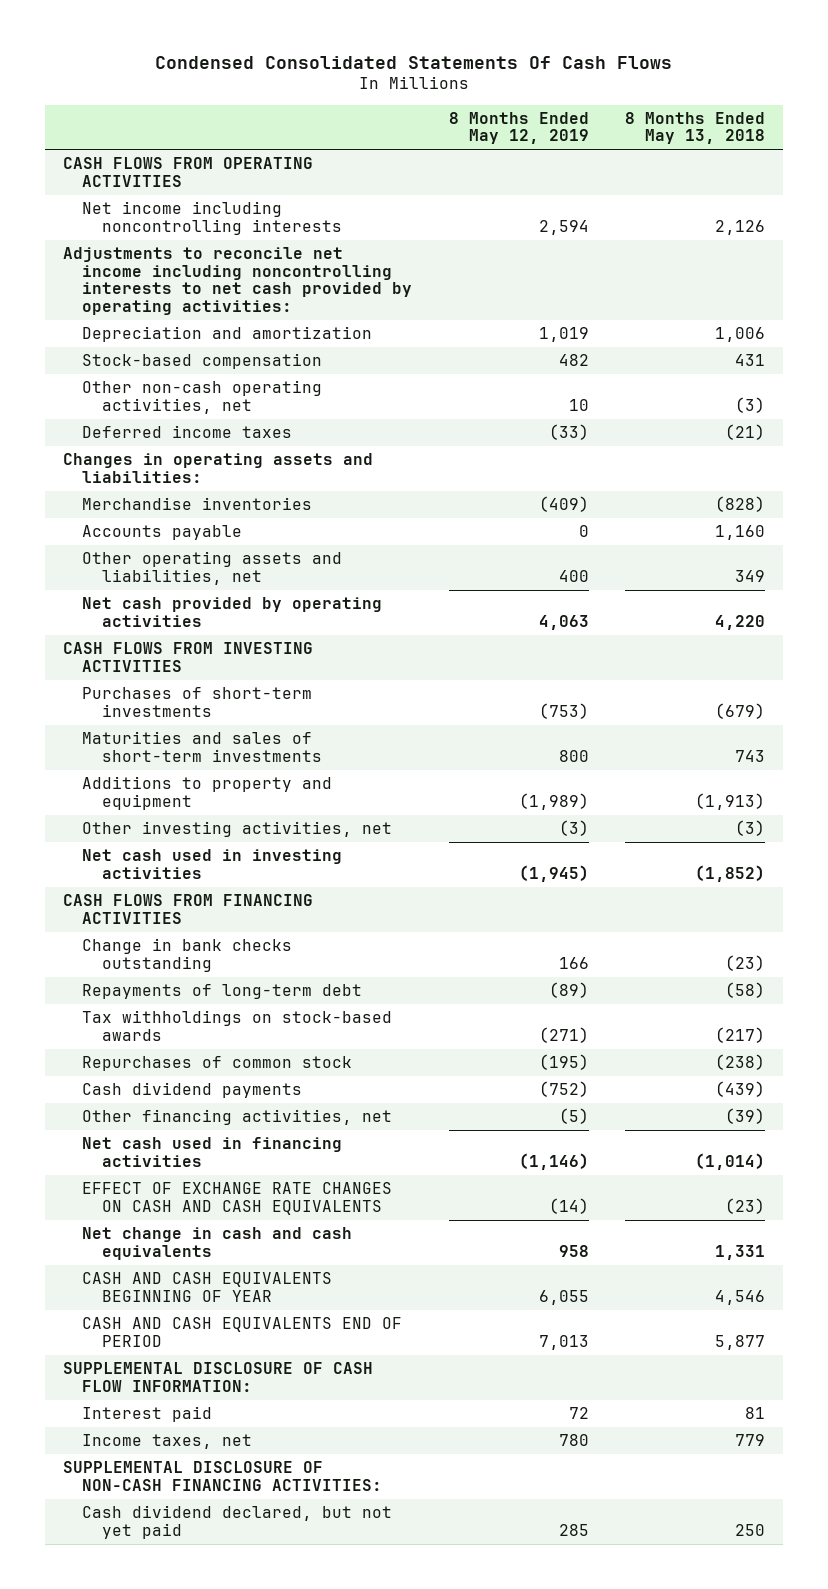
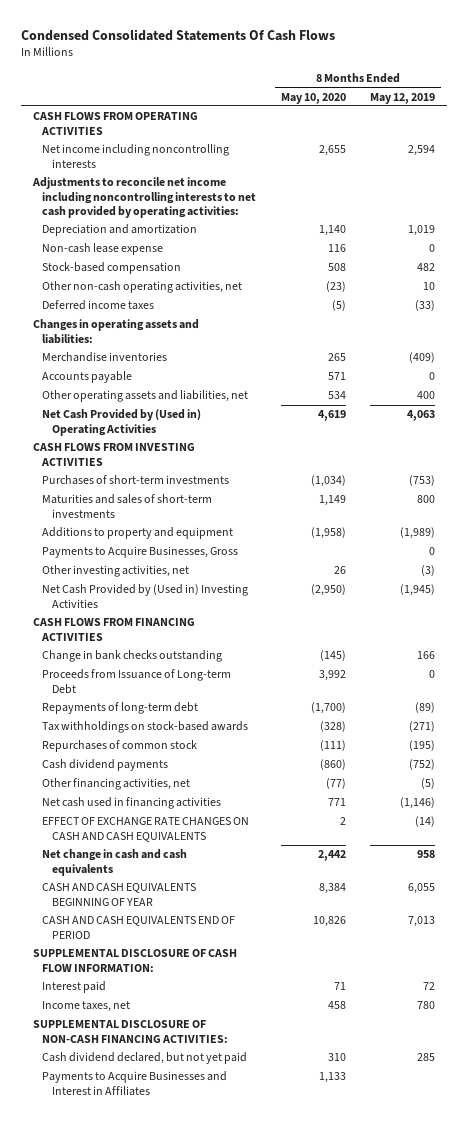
[624,111,765,145] 8 Months Ended May 13, 2018 -> none
none -> [280,92,346,104] May 10, 2020
none -> [42,243,164,256] Non-cash lease expense
[82,597,383,627] Net cash provided by operating activities -> [42,409,202,436] Net Cash Provided by (Used in) Operating Activities
none -> [42,546,239,559] Payments to Acquire Businesses, Gross
[82,849,343,879] Net cash used in investing activities -> [42,584,249,608] Net Cash Provided by (Used in) Investing Activities
none -> [42,669,232,694] Proceeds from Issuance of Long-term Debt
none -> [42,1071,228,1096] Payments to Acquire Businesses and Interest in Affiliates

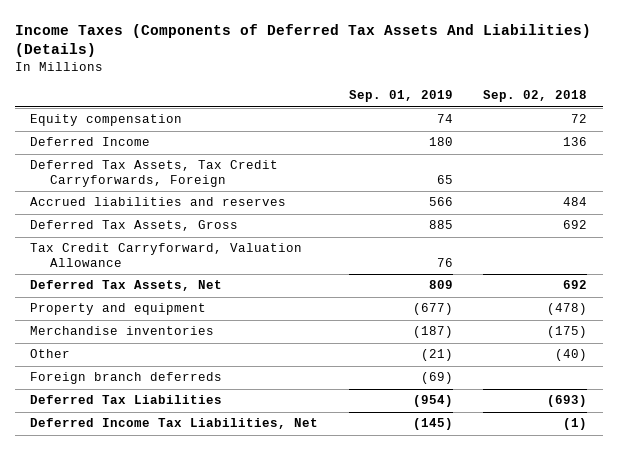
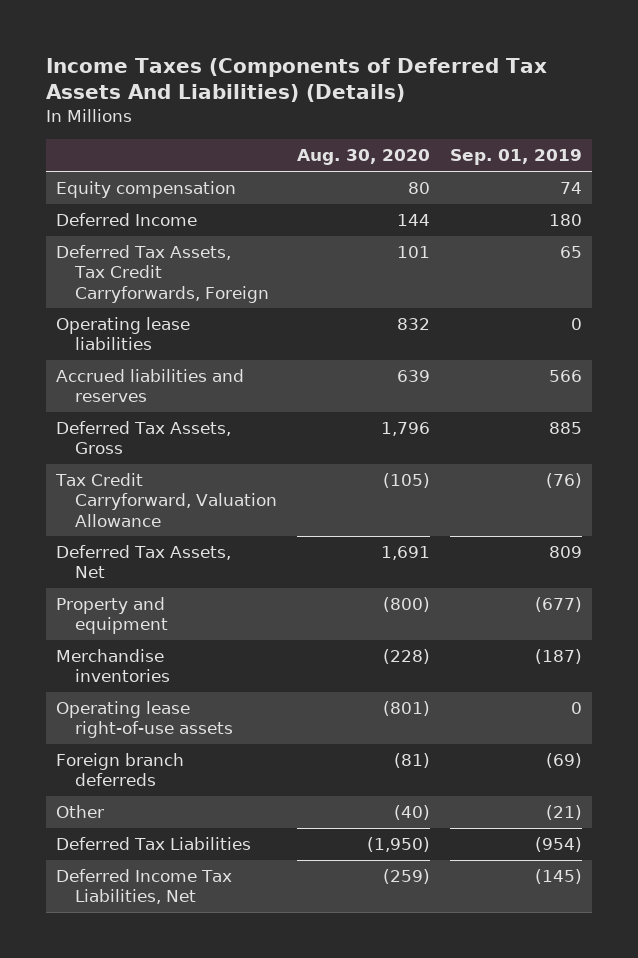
[483,90,588,103] Sep. 02, 2018 -> none
none -> [297,149,431,166] Aug. 30, 2020
none -> [56,317,191,351] Operating lease liabilities
[436,258,453,268] 76 -> [545,473,582,489] (76)
none -> [56,701,234,739] Operating lease right-of-use assets
[30,349,71,359] Other -> [56,805,105,819] Other

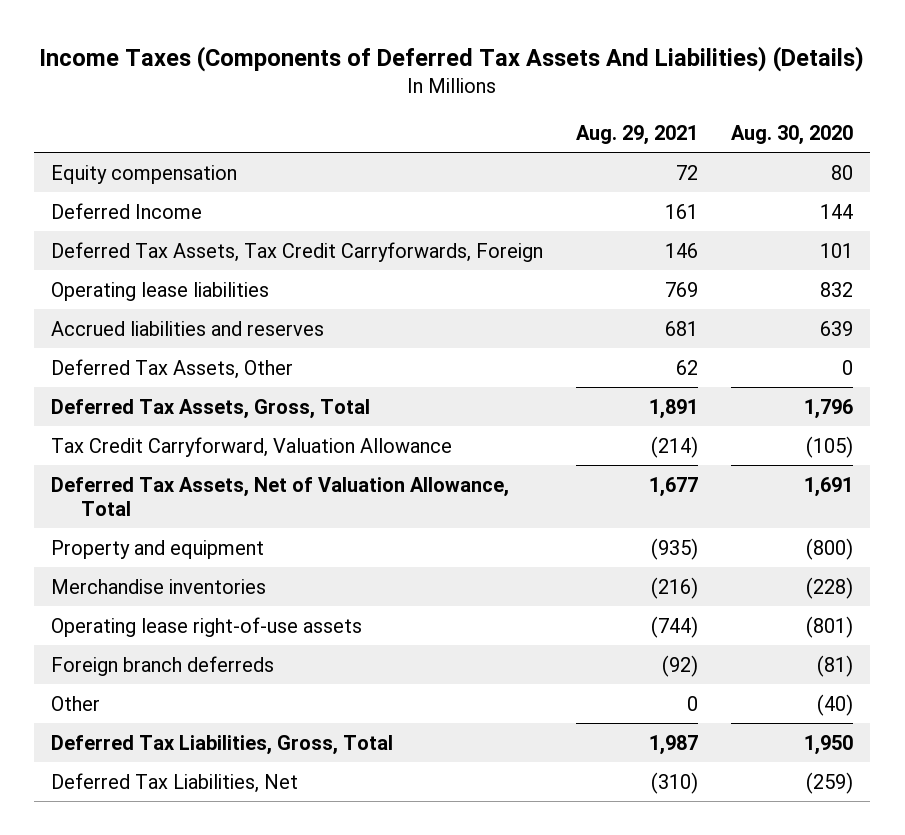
[449,149,582,166] Sep. 01, 2019 -> none
none -> [576,125,699,146] Aug. 29, 2021
none -> [51,358,294,379] Deferred Tax Assets, Other
[56,421,232,455] Deferred Tax Assets, Gross -> [51,398,371,419] Deferred Tax Assets, Gross, Total
[56,545,232,579] Deferred Tax Assets, Net -> [51,476,510,516] Deferred Tax Assets, Net of Valuation Allowance, Total
[56,869,233,905] Deferred Income Tax Liabilities, Net -> none
none -> [51,734,394,755] Deferred Tax Liabilities, Gross, Total
[56,837,252,851] Deferred Tax Liabilities -> [51,772,299,793] Deferred Tax Liabilities, Net
[367,837,431,853] (1,950) -> [806,771,854,794] (259)

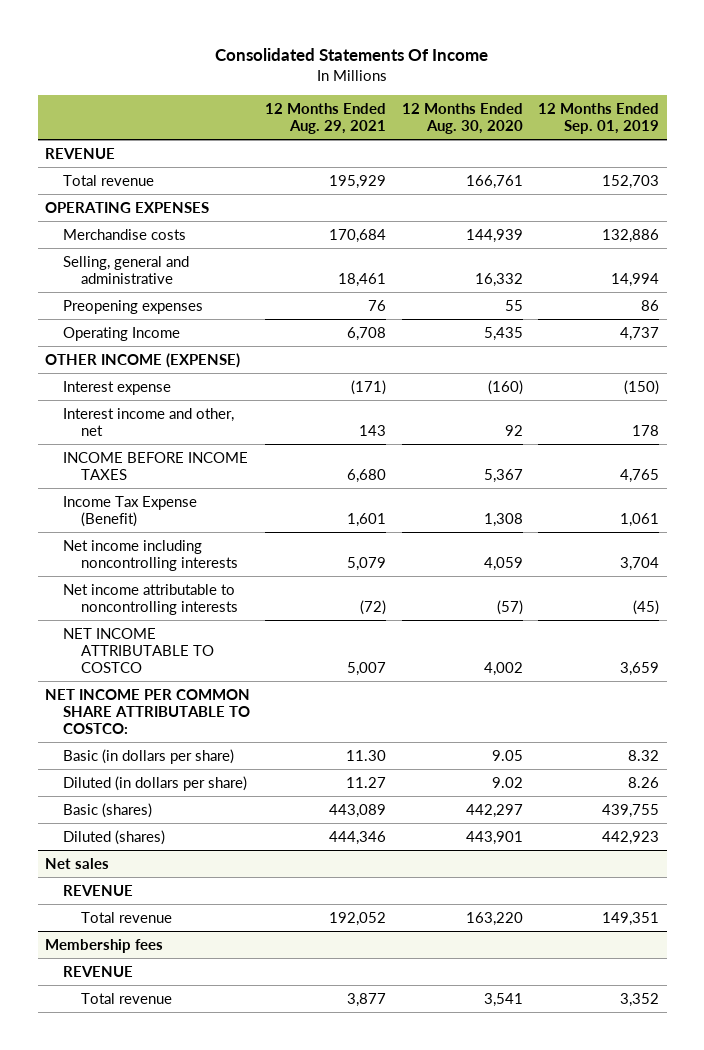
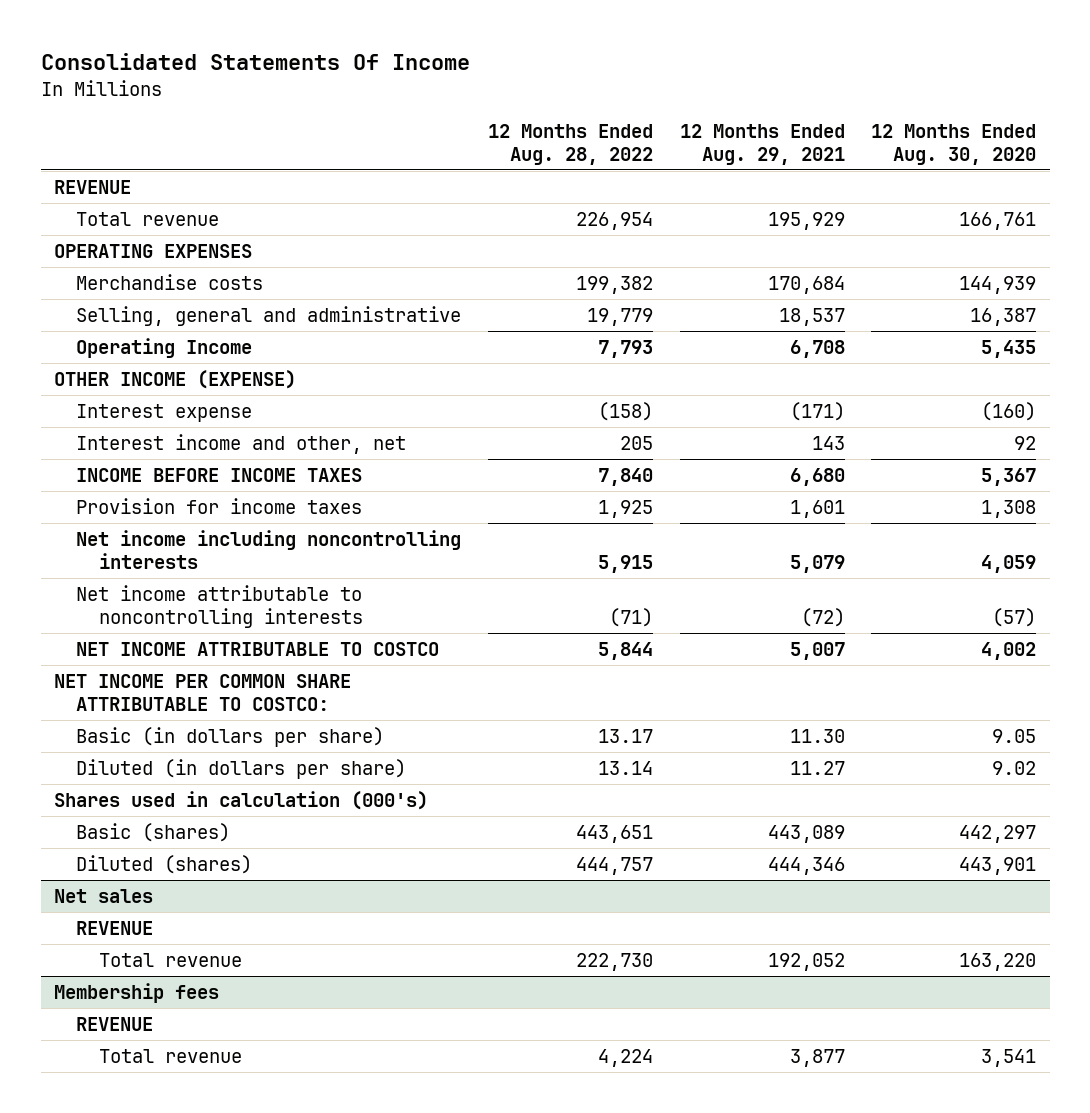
[537,103,659,135] 12 Months Ended Sep. 01, 2019 -> none
none -> [487,123,653,165] 12 Months Ended Aug. 28, 2022
[62,299,203,314] Preopening expenses -> none
[338,272,387,287] 18,461 -> [778,307,845,326] 18,537
[474,272,523,287] 16,332 -> [970,307,1037,326] 16,387
[62,495,197,527] Income Tax Expense (Benefit) -> [76,497,363,514] Provision for income taxes
none -> [53,790,428,810] Shares used in calculation (000's)

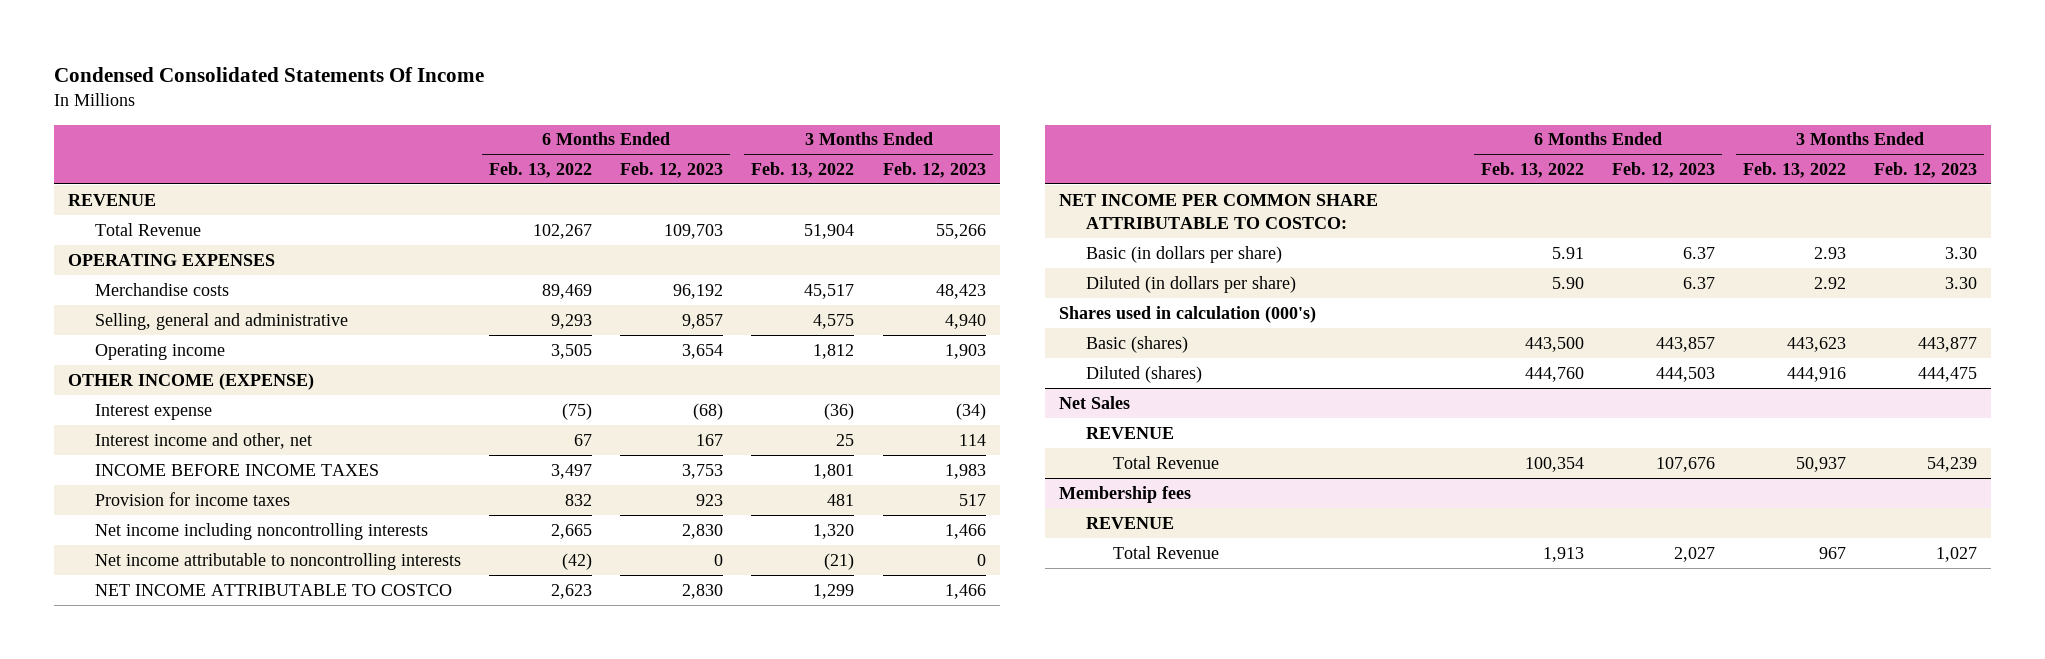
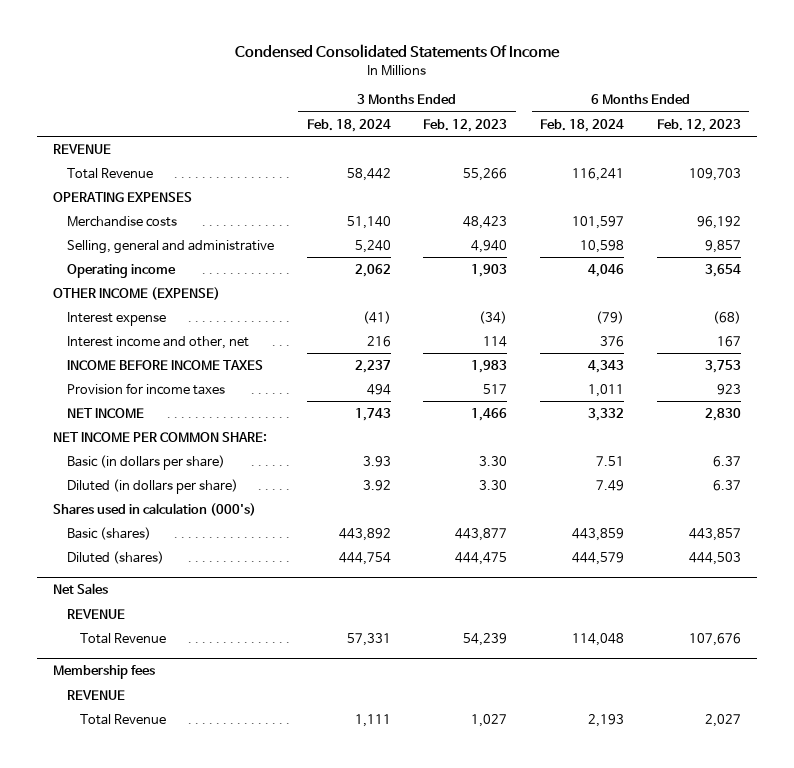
[489,162,593,179] Feb. 13, 2022 -> none
[751,162,855,179] Feb. 13, 2022 -> none
none -> [306,118,391,132] Feb. 18, 2024
none -> [540,118,625,132] Feb. 18, 2024
[94,522,428,540] Net income including noncontrolling interests -> none
[94,552,461,570] Net income attributable to noncontrolling interests -> none
[94,583,452,596] NET INCOME ATTRIBUTABLE TO COSTCO -> [66,407,144,418] NET INCOME
[1059,193,1379,229] NET INCOME PER COMMON SHARE ATTRIBUTABLE TO COSTCO: -> [53,431,268,442] NET INCOME PER COMMON SHARE:

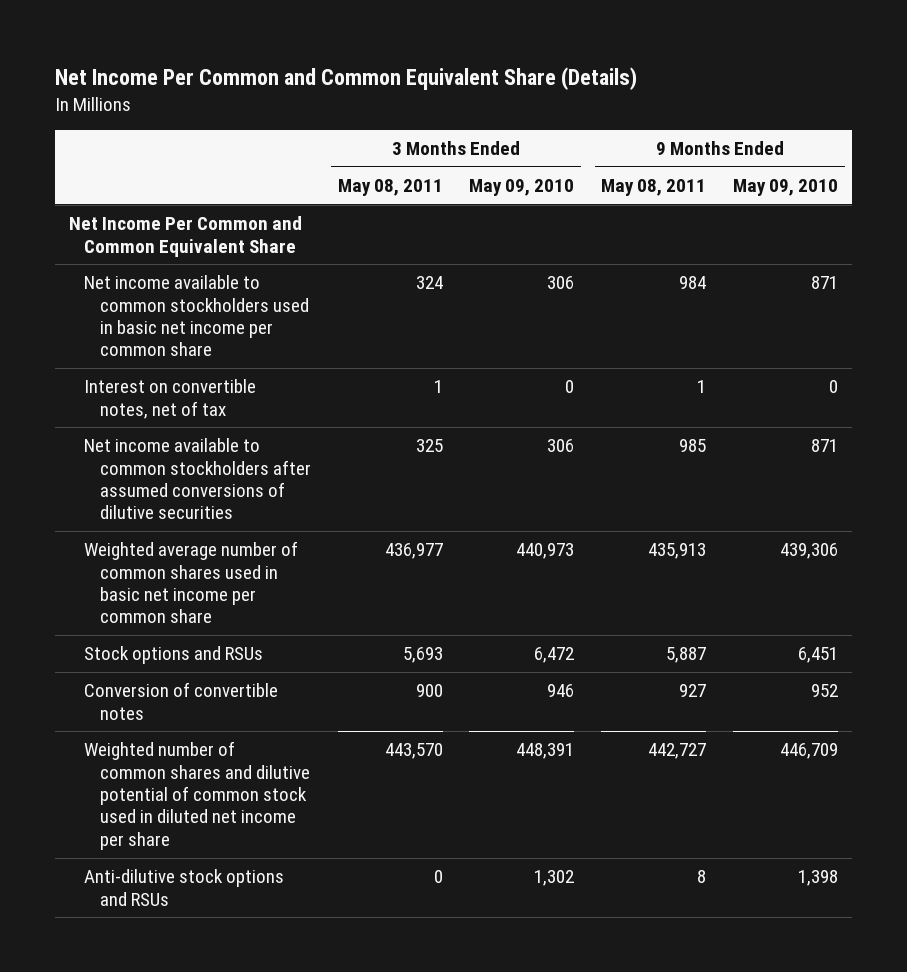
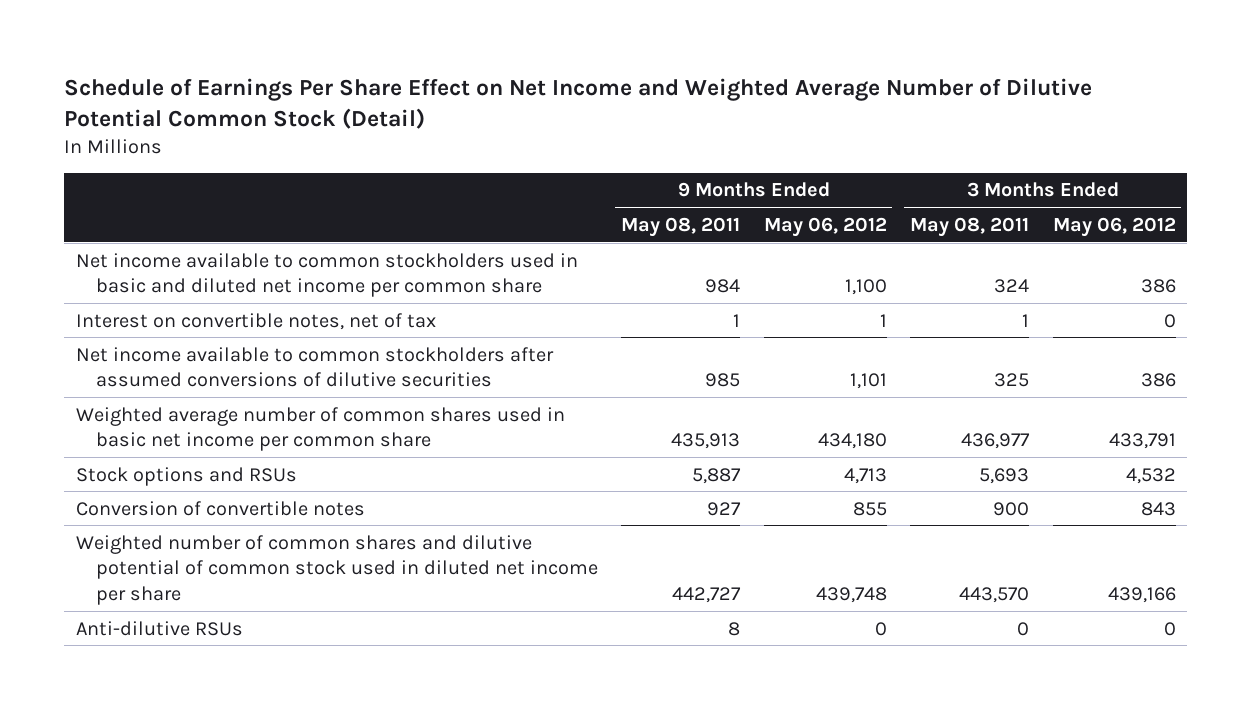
[55,66,638,90] Net Income Per Common and Common Equivalent Share (Details) -> [64,78,1093,130] Schedule of Earnings Per Share Effect on Net Income and Weighted Average Number of Dilutive Potential Common Stock (Detail)
[469,178,575,196] May 09, 2010 -> none
[733,178,839,196] May 09, 2010 -> none
none -> [763,216,887,237] May 06, 2012
none -> [1052,216,1176,237] May 06, 2012
[68,216,302,257] Net Income Per Common and Common Equivalent Share -> none
[84,275,309,357] Net income available to common stockholders used in basic net income per common share -> [76,252,579,298] Net income available to common stockholders used in basic and diluted net income per common share
[84,869,285,906] Anti-dilutive stock options and RSUs -> [76,620,244,636] Anti-dilutive RSUs

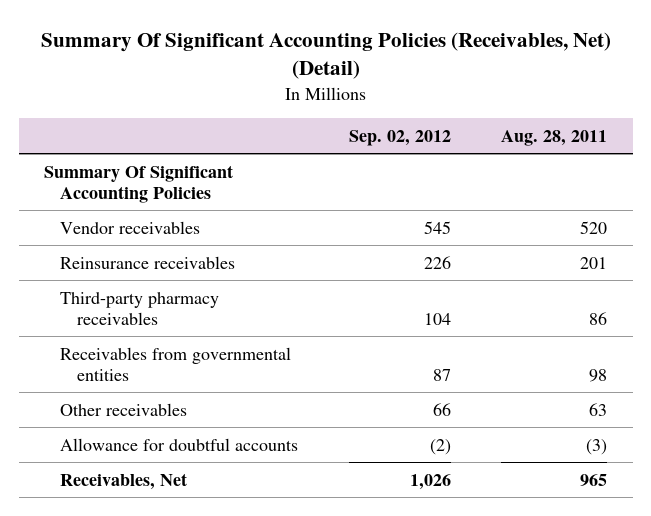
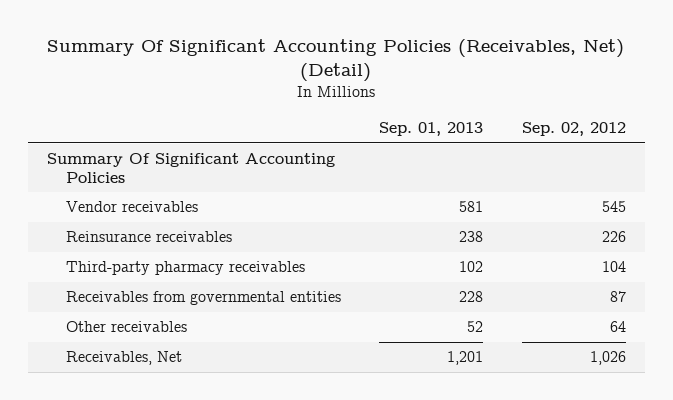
[501,129,608,146] Aug. 28, 2011 -> none
none -> [379,122,484,137] Sep. 01, 2013
[60,437,299,451] Allowance for doubtful accounts -> none
[432,402,451,416] 66 -> [609,321,626,333] 64

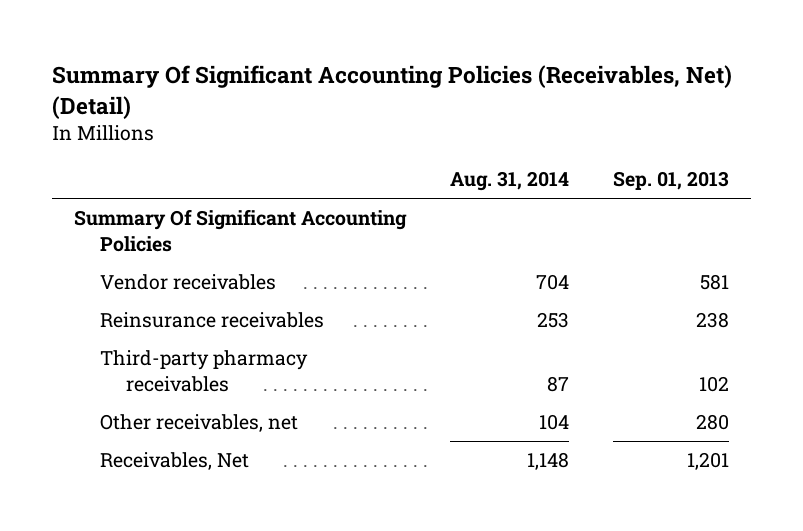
[521,122,626,137] Sep. 02, 2012 -> none
none -> [450,171,570,192] Aug. 31, 2014
[65,291,341,306] Receivables from governmental entities -> none
[65,321,187,333] Other receivables -> [100,414,299,433] Other receivables, net
[467,321,484,333] 52 -> [695,414,729,431] 280

